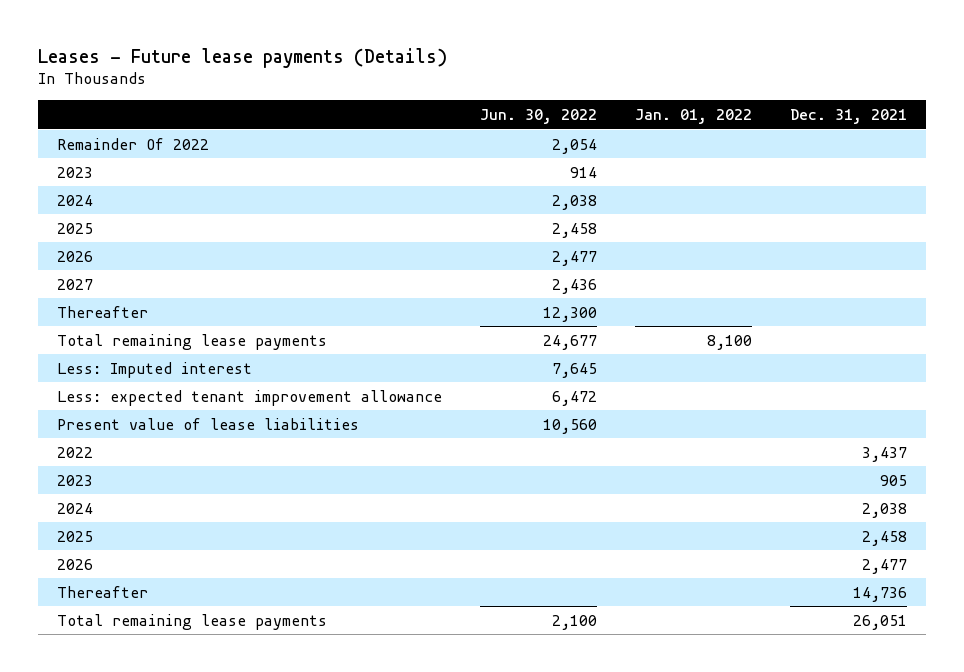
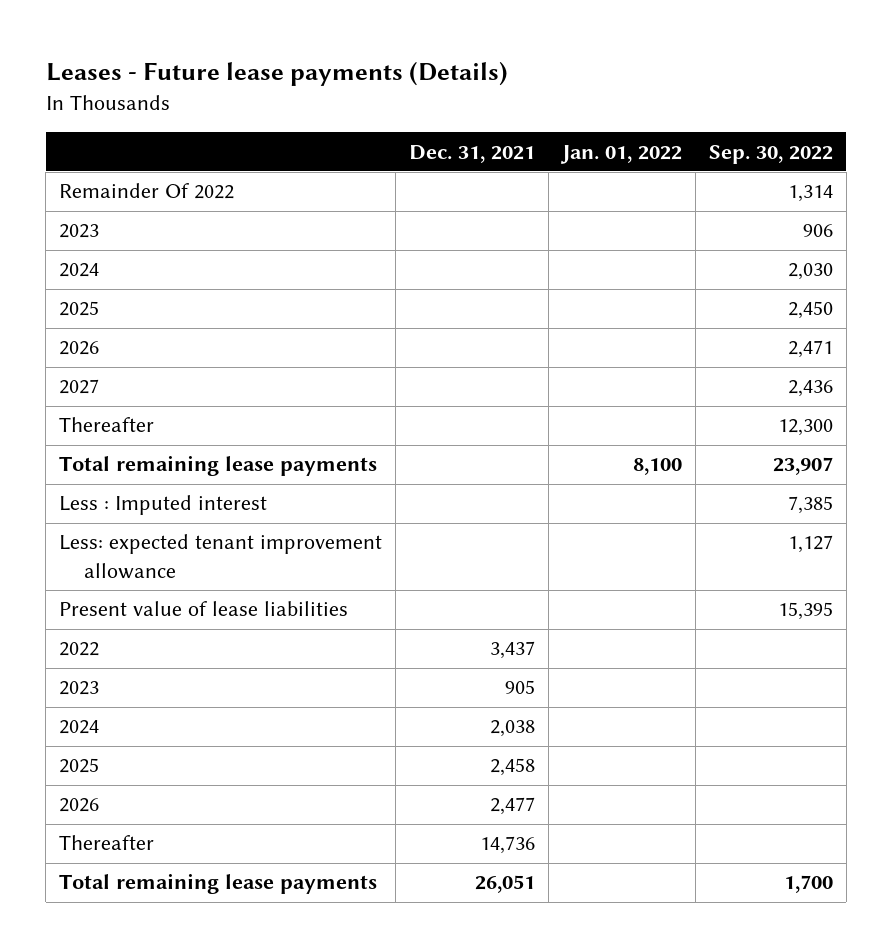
[480,108,598,124] Jun. 30, 2022 -> none
none -> [708,144,833,164] Sep. 30, 2022
[57,361,253,378] Less: Imputed interest -> [58,495,267,516] Less : Imputed interest

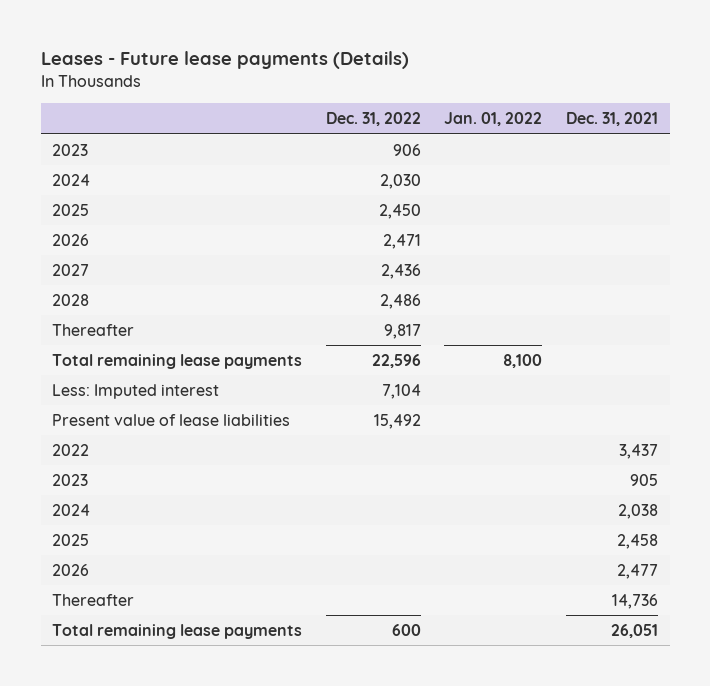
[708,144,833,164] Sep. 30, 2022 -> none
none -> [325,112,421,127] Dec. 31, 2022
[58,183,234,200] Remainder Of 2022 -> none
none -> [52,293,90,306] 2028
[58,534,382,580] Less: expected tenant improvement allowance -> none
[58,495,267,516] Less : Imputed interest -> [52,383,220,399] Less: Imputed interest

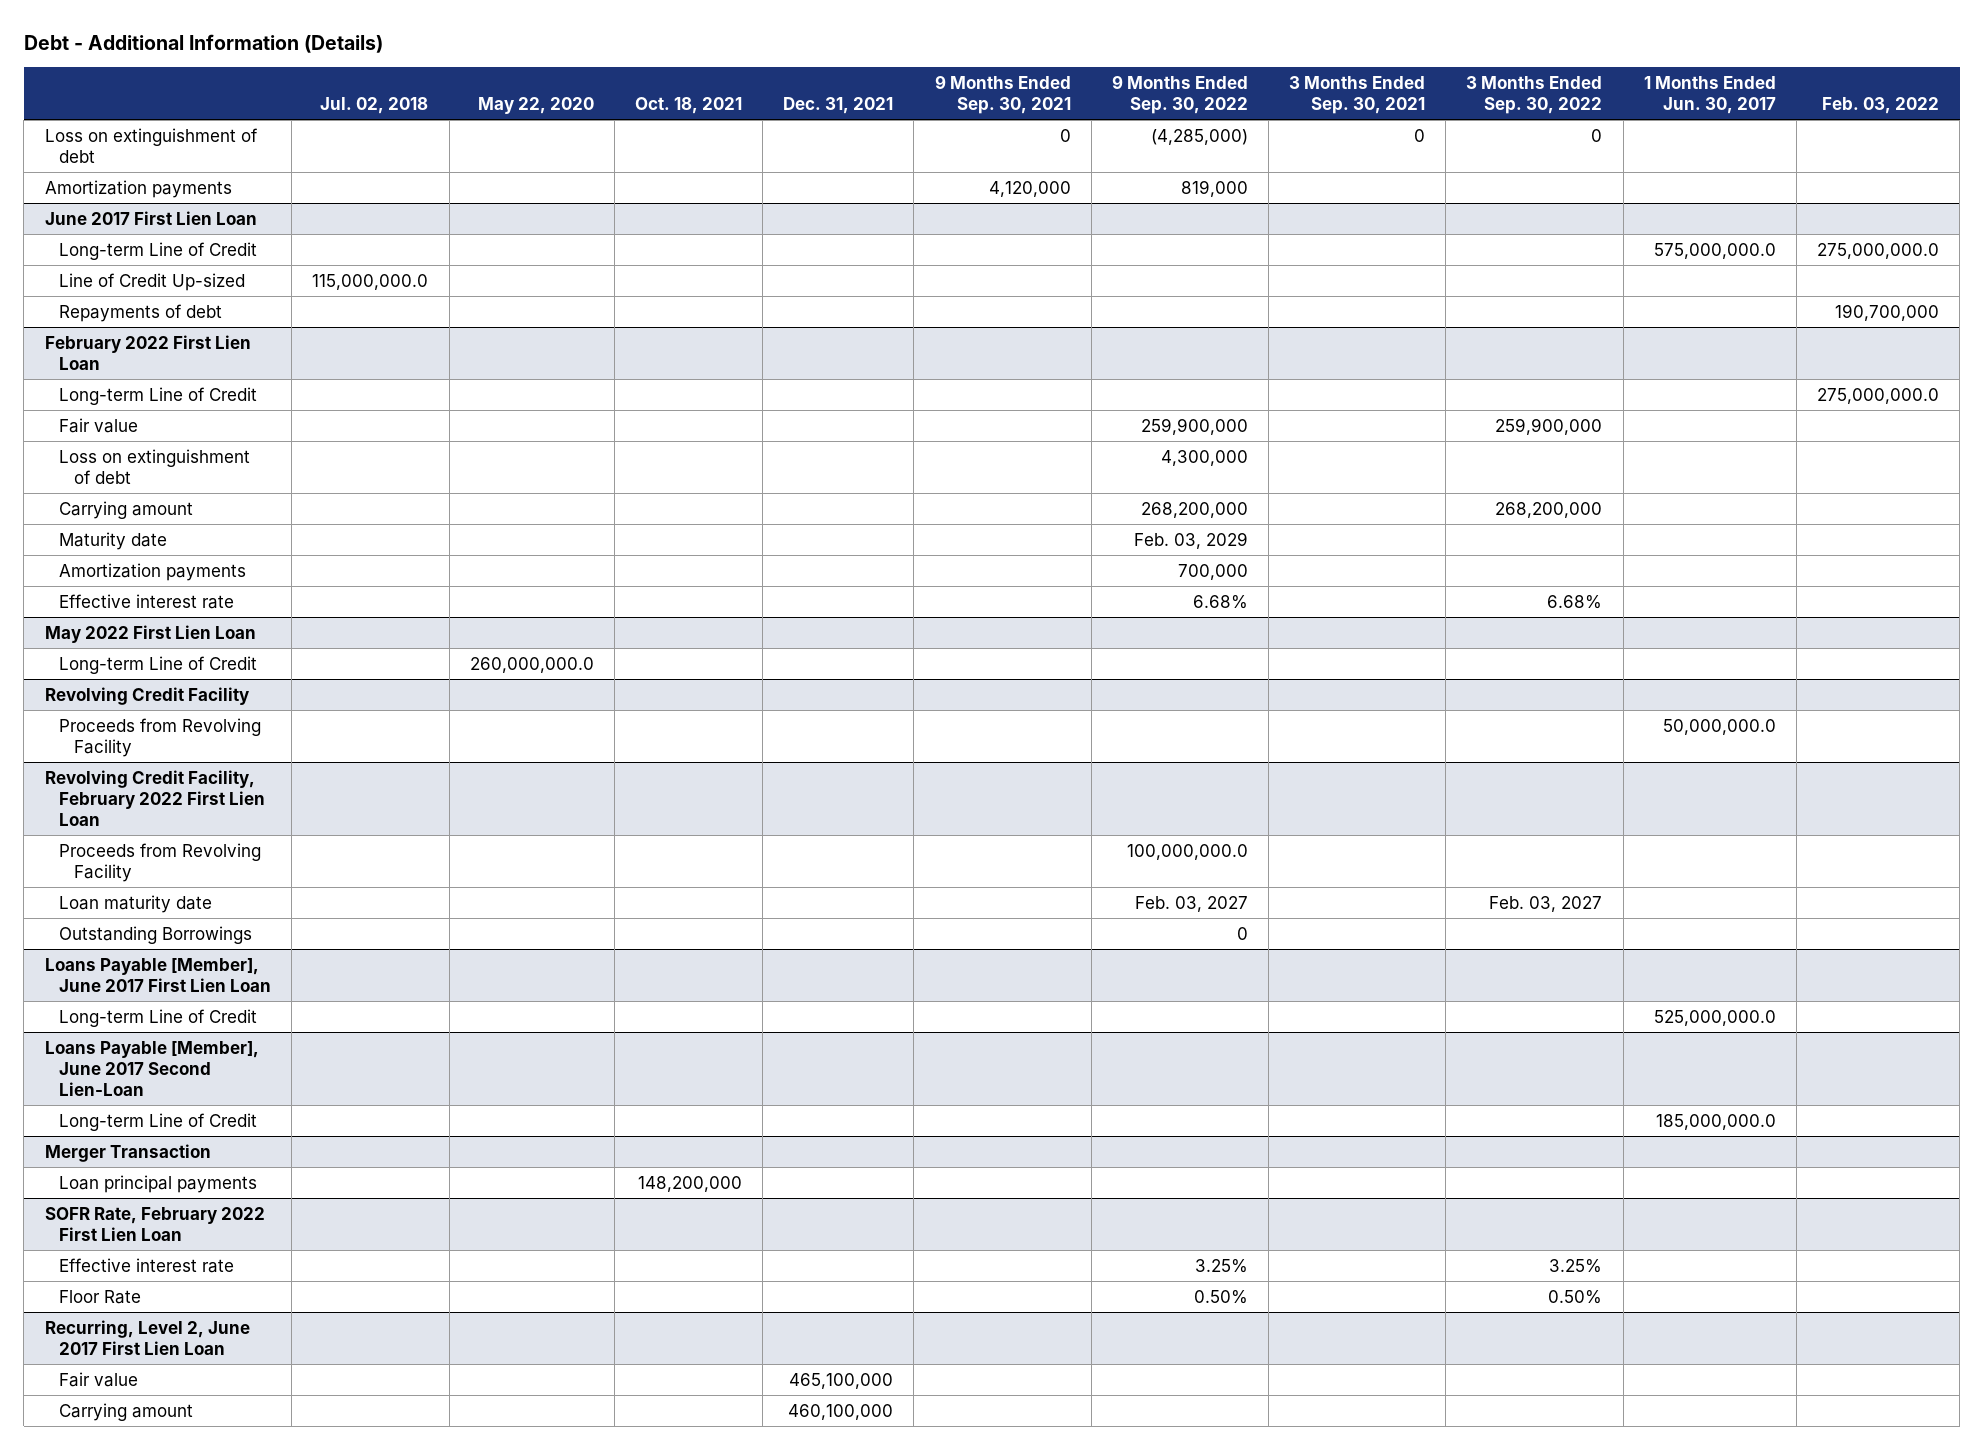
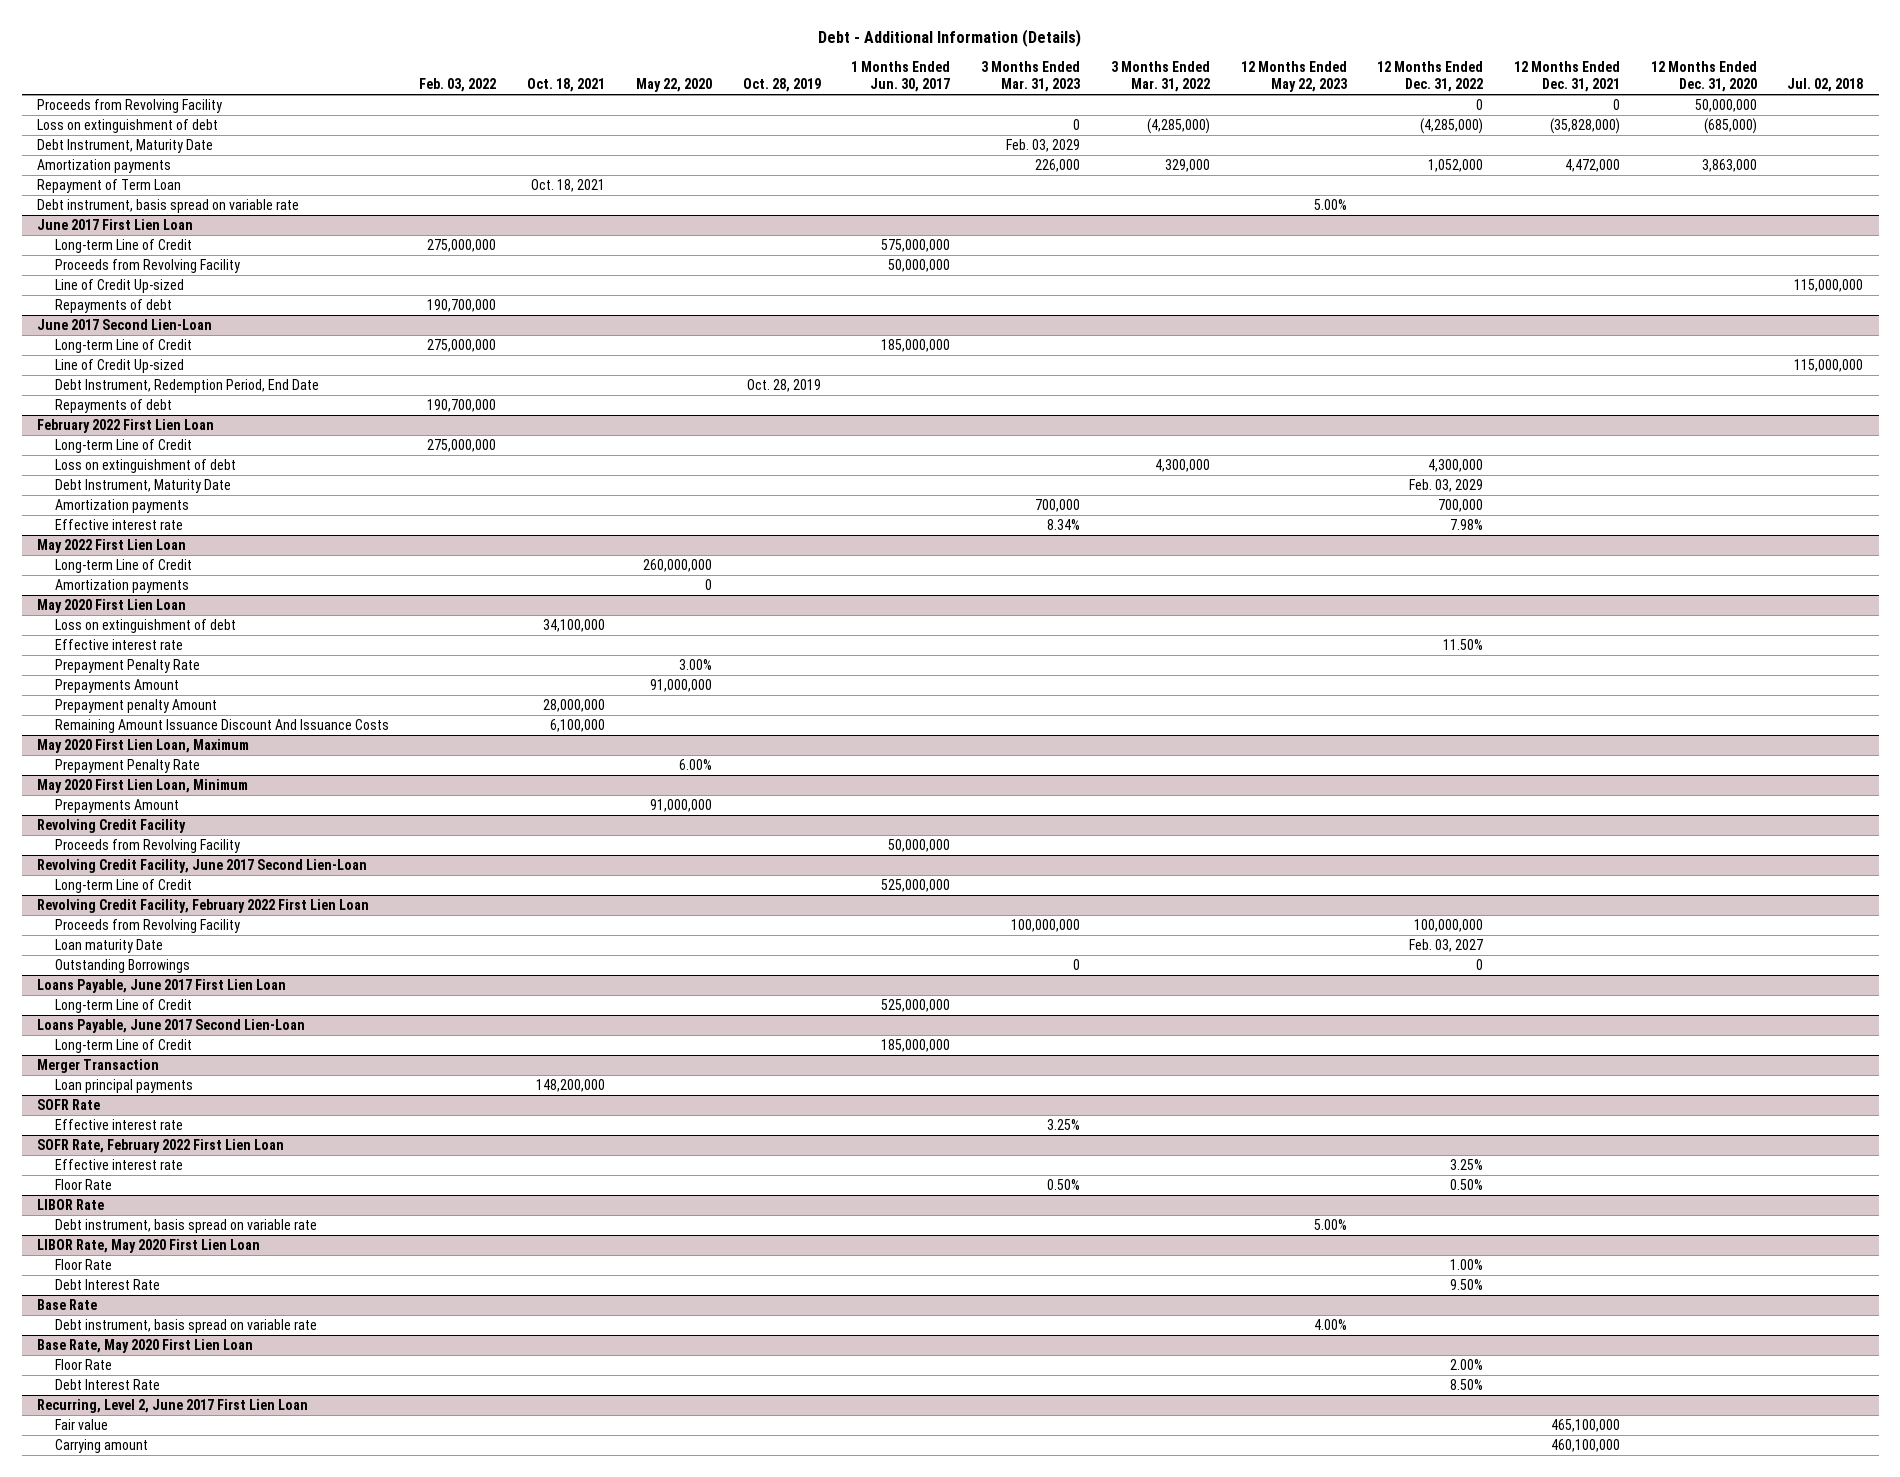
[783,96,894,114] Dec. 31, 2021 -> none
[934,74,1071,114] 9 Months Ended Sep. 30, 2021 -> none
[1111,74,1248,114] 9 Months Ended Sep. 30, 2022 -> none
[1289,75,1426,114] 3 Months Ended Sep. 30, 2021 -> none
[1466,75,1603,114] 3 Months Ended Sep. 30, 2022 -> none
none -> [742,77,821,92] Oct. 28, 2019
none -> [981,61,1081,92] 3 Months Ended Mar. 31, 2023
none -> [1110,61,1210,92] 3 Months Ended Mar. 31, 2022
none -> [1240,61,1347,92] 12 Months Ended May 22, 2023
none -> [1377,61,1484,92] 12 Months Ended Dec. 31, 2022
none -> [1514,61,1621,92] 12 Months Ended Dec. 31, 2021
none -> [1650,61,1757,92] 12 Months Ended Dec. 31, 2020
none -> [36,99,222,114] Proceeds from Revolving Facility
none -> [36,139,213,154] Debt Instrument, Maturity Date
none -> [36,179,181,194] Repayment of Term Loan
none -> [36,199,299,214] Debt instrument, basis spread on variable rate
[1653,242,1776,259] 575,000,000.0 -> [881,239,951,253] 575,000,000
[1816,242,1939,259] 275,000,000.0 -> [427,239,497,253] 275,000,000
none -> [54,259,240,274] Proceeds from Revolving Facility
[312,273,429,290] 115,000,000.0 -> [1794,279,1864,293] 115,000,000
none -> [36,319,212,331] June 2017 Second Lien-Loan
none -> [54,339,192,354] Long-term Line of Credit
none -> [54,359,184,374] Line of Credit Up-sized
none -> [54,379,319,394] Debt Instrument, Redemption Period, End Date
none -> [54,399,172,414] Repayments of debt
[59,417,139,433] Fair value -> none
[1816,387,1939,404] 275,000,000.0 -> [427,439,497,453] 275,000,000
[59,500,194,519] Carrying amount -> none
[59,531,168,550] Maturity date -> [54,479,231,494] Debt Instrument, Maturity Date
[469,656,594,673] 260,000,000.0 -> [642,559,712,573] 260,000,000
none -> [54,579,189,594] Amortization payments
none -> [36,599,186,614] May 2020 First Lien Loan
none -> [54,619,236,634] Loss on extinguishment of debt
none -> [54,639,183,651] Effective interest rate
none -> [54,659,200,674] Prepayment Penalty Rate
none -> [54,679,179,694] Prepayments Amount
none -> [54,699,217,714] Prepayment penalty Amount
none -> [54,719,389,734] Remaining Amount Issuance Discount And Issuance Costs
none -> [36,739,249,754] May 2020 First Lien Loan, Maximum
none -> [54,759,200,774] Prepayment Penalty Rate
none -> [36,779,248,794] May 2020 First Lien Loan, Minimum
none -> [54,799,179,814] Prepayments Amount
[1662,718,1776,735] 50,000,000.0 -> [888,839,951,853] 50,000,000
none -> [36,859,367,874] Revolving Credit Facility, June 2017 Second Lien-Loan
none -> [54,879,192,894] Long-term Line of Credit
[59,894,213,913] Loan maturity date -> [54,939,163,954] Loan maturity Date
[44,957,272,992] Loans Payable [Member], June 2017 First Lien Loan -> [36,979,286,994] Loans Payable, June 2017 First Lien Loan
[1653,1009,1776,1026] 525,000,000.0 -> [881,999,951,1013] 525,000,000
[44,1040,259,1096] Loans Payable [Member], June 2017 Second Lien-Loan -> [36,1019,305,1034] Loans Payable, June 2017 Second Lien-Loan
[1655,1113,1776,1130] 185,000,000.0 -> [881,1039,951,1053] 185,000,000
none -> [36,1099,100,1111] SOFR Rate
none -> [54,1119,183,1131] Effective interest rate
none -> [36,1199,104,1211] LIBOR Rate
none -> [54,1219,317,1234] Debt instrument, basis spread on variable rate
none -> [36,1239,260,1254] LIBOR Rate, May 2020 First Lien Loan
none -> [54,1259,112,1271] Floor Rate
none -> [54,1279,160,1291] Debt Interest Rate
none -> [36,1299,97,1311] Base Rate
none -> [54,1319,317,1334] Debt instrument, basis spread on variable rate
none -> [36,1339,253,1354] Base Rate, May 2020 First Lien Loan
none -> [54,1359,112,1371] Floor Rate
none -> [54,1379,160,1391] Debt Interest Rate

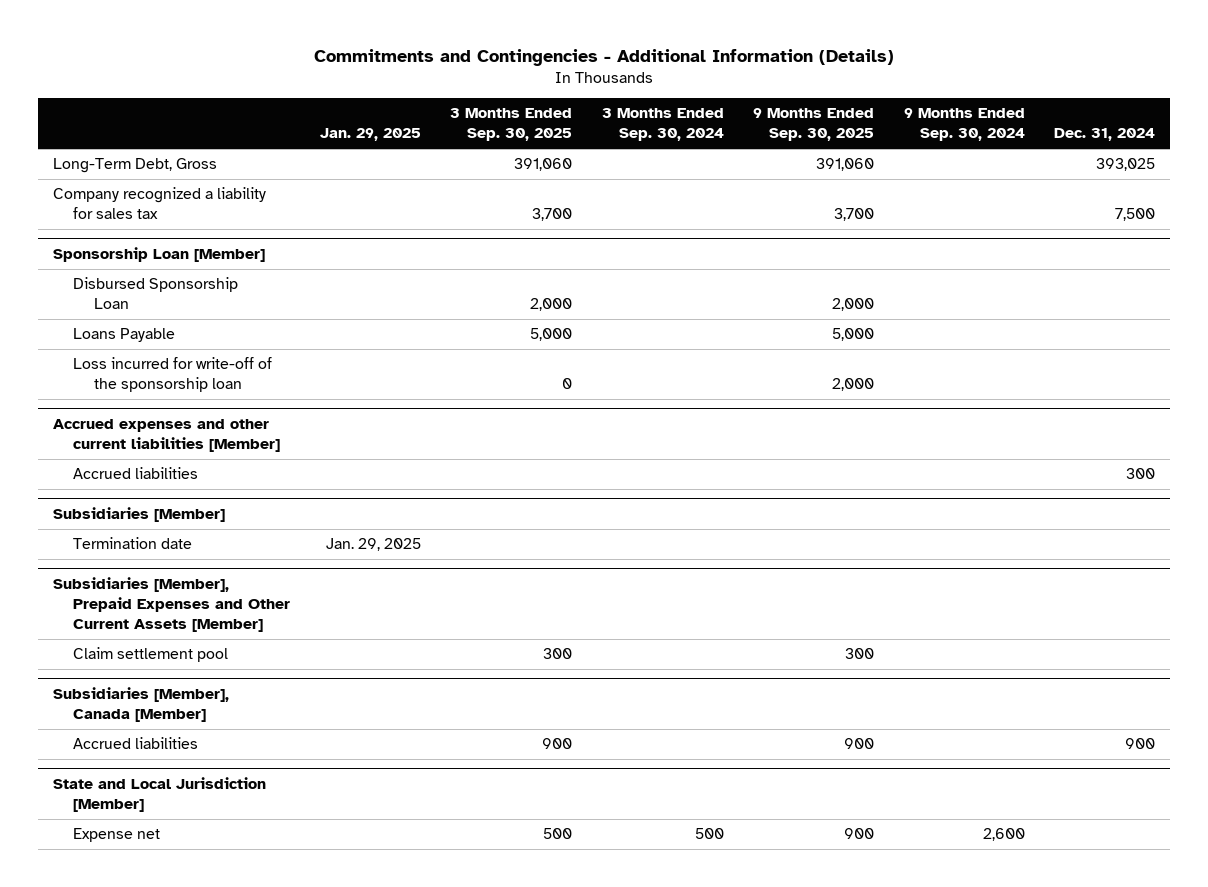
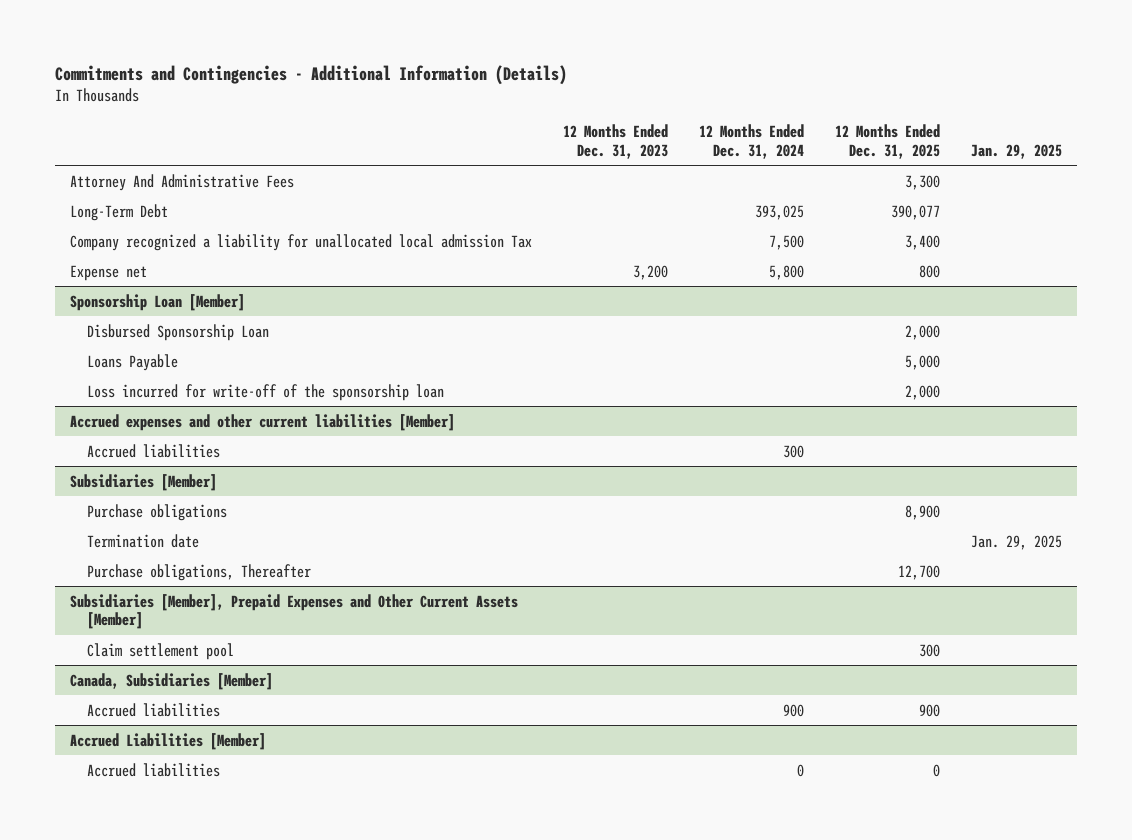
[450,108,573,142] 3 Months Ended Sep. 30, 2025 -> none
[601,108,724,142] 3 Months Ended Sep. 30, 2024 -> none
[753,108,875,142] 9 Months Ended Sep. 30, 2025 -> none
[903,108,1025,142] 9 Months Ended Sep. 30, 2024 -> none
[1054,128,1156,142] Dec. 31, 2024 -> none
none -> [563,124,669,159] 12 Months Ended Dec. 31, 2023
none -> [699,124,805,159] 12 Months Ended Dec. 31, 2024
none -> [835,124,941,159] 12 Months Ended Dec. 31, 2025
none -> [70,173,295,191] Attorney And Administrative Fees
[52,158,217,174] Long-Term Debt, Gross -> [70,203,169,221] Long-Term Debt
[52,187,266,220] Company recognized a liability for sales tax -> [70,233,533,251] Company recognized a liability for unallocated local admission Tax
none -> [70,264,148,281] Expense net
none -> [86,503,227,521] Purchase obligations
none -> [86,563,311,581] Purchase obligations, Thereafter
[52,687,229,723] Subsidiaries [Member], Canada [Member] -> [70,672,274,690] Canada, Subsidiaries [Member]
[52,777,266,813] State and Local Jurisdiction [Member] -> none
[73,828,161,843] Expense net -> none
none -> [70,732,267,750] Accrued Liabilities [Member]
none -> [86,762,220,777] Accrued liabilities

